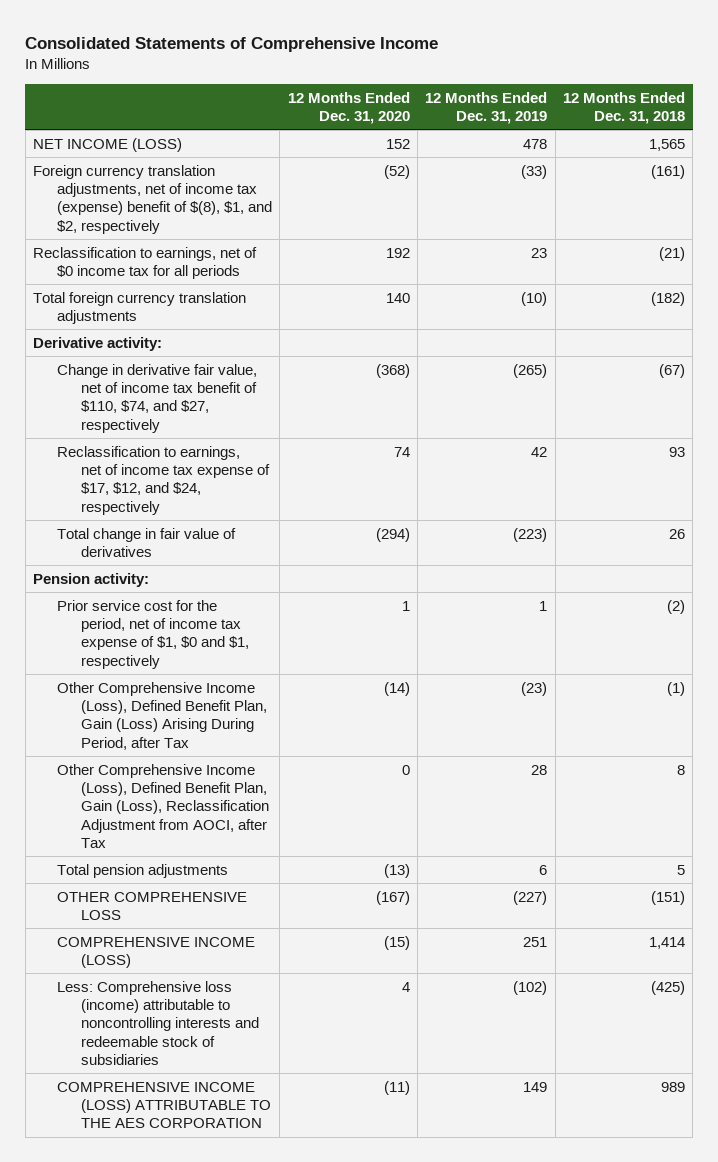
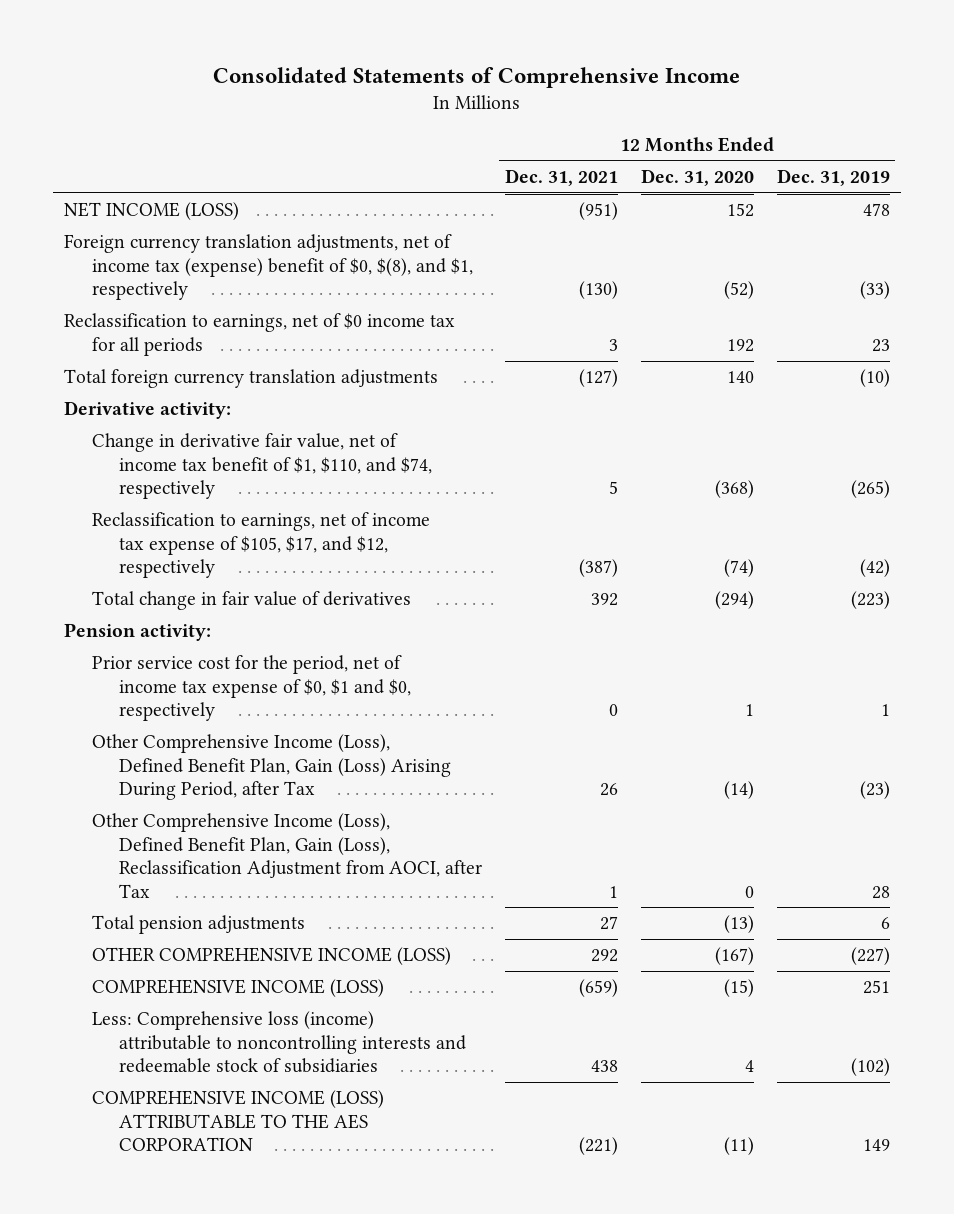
[563,91,686,124] 12 Months Ended Dec. 31, 2018 -> none
none -> [505,169,619,187] Dec. 31, 2021
[33,164,272,234] Foreign currency translation adjustments, net of income tax (expense) benefit of $(8), $1, and $2, respectively -> [64,234,473,301] Foreign currency translation adjustments, net of income tax (expense) benefit of $0, $(8), and $1, respectively
[56,363,257,433] Change in derivative fair value, net of income tax benefit of $110, $74, and $27, respectively -> [91,433,433,500] Change in derivative fair value, net of income tax benefit of $1, $110, and $74, respectively
[56,445,270,515] Reclassification to earnings, net of income tax expense of $17, $12, and $24, respectively -> [91,512,430,579] Reclassification to earnings, net of income tax expense of $105, $17, and $12, respectively
[393,446,410,457] 74 -> [723,559,754,578] (74)
[531,446,548,457] 42 -> [859,559,890,578] (42)
[56,599,249,669] Prior service cost for the period, net of income tax expense of $1, $0 and $1, respectively -> [91,655,412,722] Prior service cost for the period, net of income tax expense of $0, $1 and $0, respectively
[56,891,247,920] OTHER COMPREHENSIVE LOSS -> [91,947,451,966] OTHER COMPREHENSIVE INCOME (LOSS)

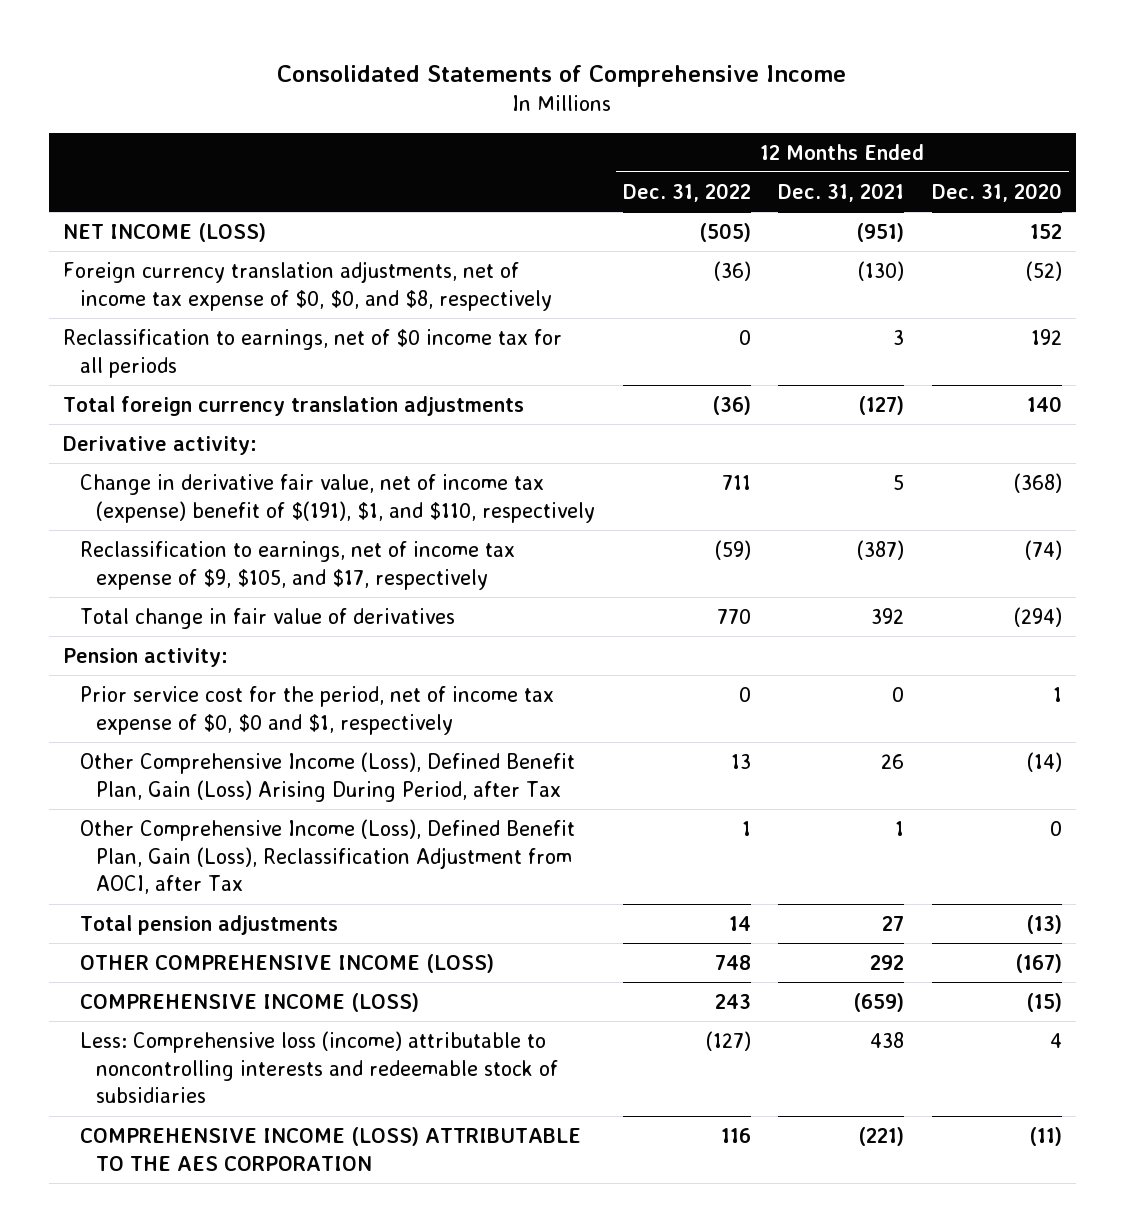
[776,169,890,187] Dec. 31, 2019 -> none
none -> [622,182,751,202] Dec. 31, 2022
[64,234,473,301] Foreign currency translation adjustments, net of income tax (expense) benefit of $0, $(8), and $1, respectively -> [62,260,552,311] Foreign currency translation adjustments, net of income tax expense of $0, $0, and $8, respectively
[91,433,433,500] Change in derivative fair value, net of income tax benefit of $1, $110, and $74, respectively -> [79,473,596,523] Change in derivative fair value, net of income tax (expense) benefit of $(191), $1, and $110, respectively
[91,512,430,579] Reclassification to earnings, net of income tax expense of $105, $17, and $12, respectively -> [79,540,515,590] Reclassification to earnings, net of income tax expense of $9, $105, and $17, respectively
[91,655,412,722] Prior service cost for the period, net of income tax expense of $0, $1 and $0, respectively -> [79,685,554,735] Prior service cost for the period, net of income tax expense of $0, $0 and $1, respectively

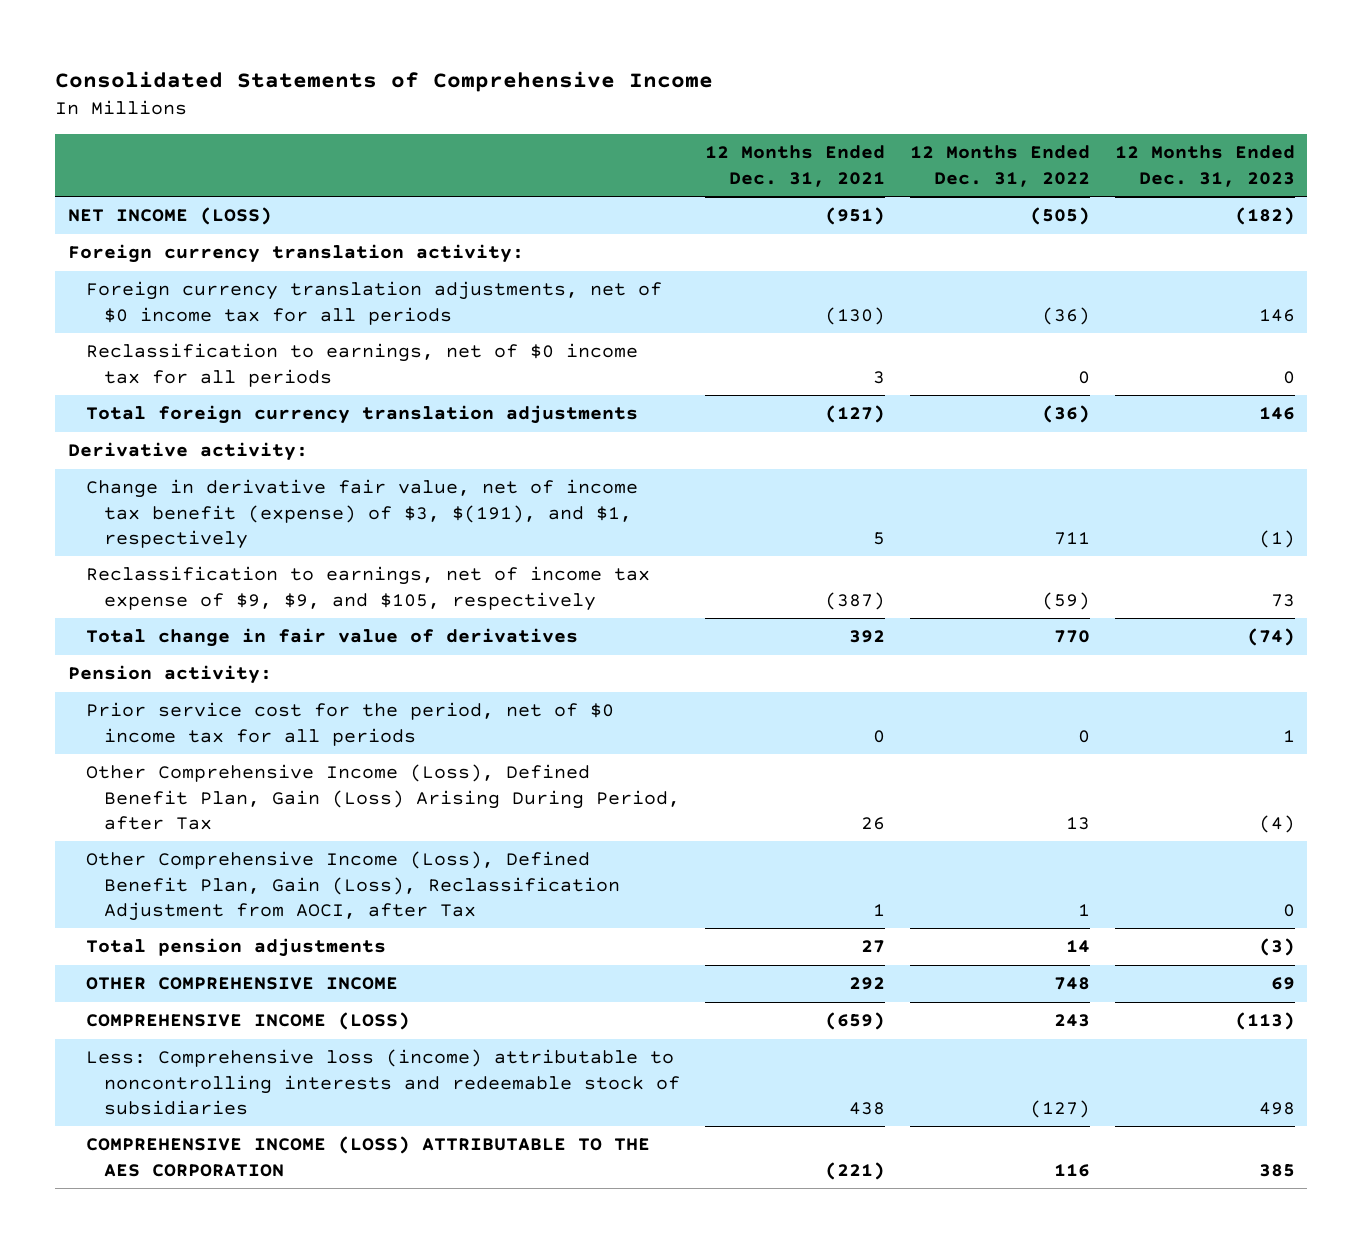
[931,182,1062,202] Dec. 31, 2020 -> none
none -> [1114,145,1295,187] 12 Months Ended Dec. 31, 2023
none -> [67,244,524,264] Foreign currency translation activity:
[62,260,552,311] Foreign currency translation adjustments, net of income tax expense of $0, $0, and $8, respectively -> [85,281,662,325] Foreign currency translation adjustments, net of $0 income tax for all periods
[79,473,596,523] Change in derivative fair value, net of income tax (expense) benefit of $(191), $1, and $110, respectively -> [85,479,638,550] Change in derivative fair value, net of income tax benefit (expense) of $3, $(191), and $1, respectively
[79,540,515,590] Reclassification to earnings, net of income tax expense of $9, $105, and $17, respectively -> [85,566,650,611] Reclassification to earnings, net of income tax expense of $9, $9, and $105, respectively
[79,685,554,735] Prior service cost for the period, net of income tax expense of $0, $0 and $1, respectively -> [85,702,614,746] Prior service cost for the period, net of $0 income tax for all periods
[79,953,494,973] OTHER COMPREHENSIVE INCOME (LOSS) -> [85,977,398,991] OTHER COMPREHENSIVE INCOME

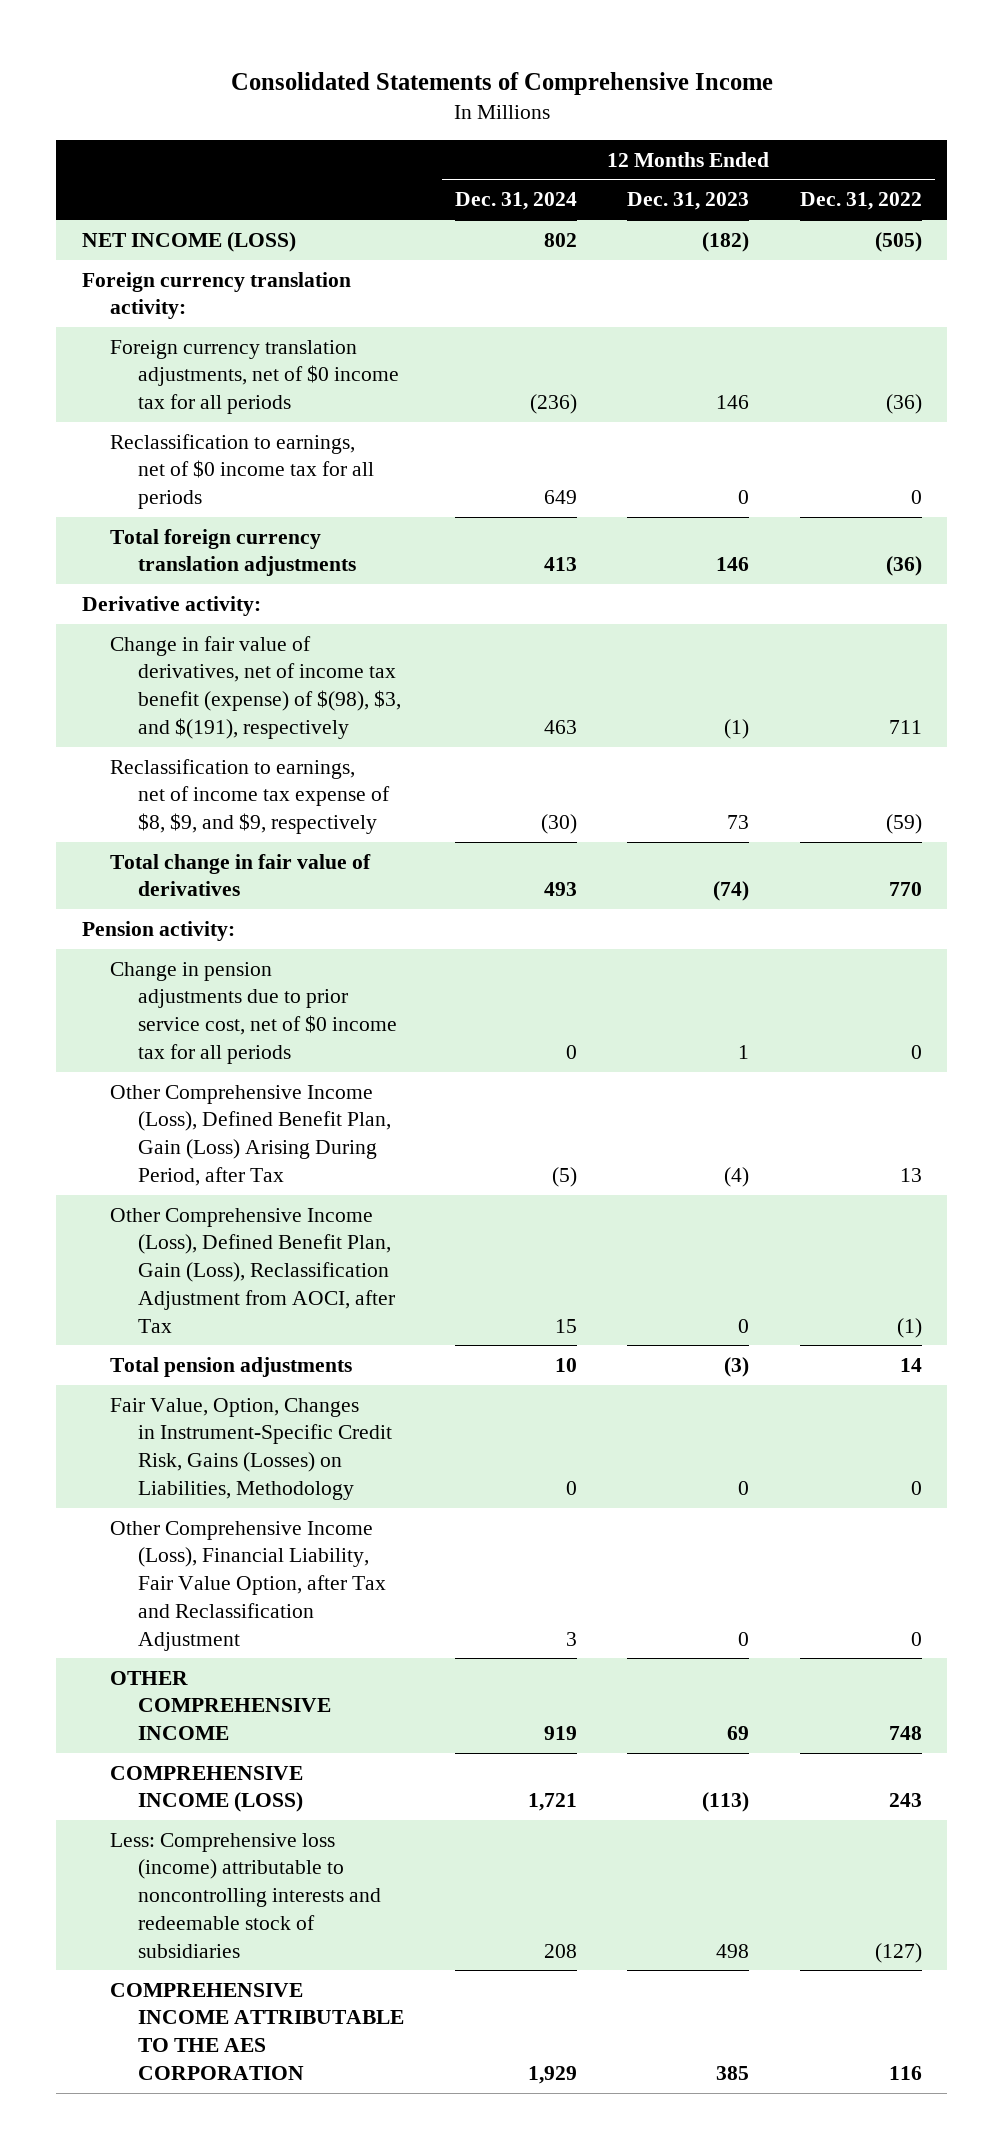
[704,145,885,187] 12 Months Ended Dec. 31, 2021 -> none
none -> [454,192,577,211] Dec. 31, 2024
[85,479,638,550] Change in derivative fair value, net of income tax benefit (expense) of $3, $(191), and $1, respectively -> [110,635,402,739] Change in fair value of derivatives, net of income tax benefit (expense) of $(98), $3, and $(191), respectively
[85,566,650,611] Reclassification to earnings, net of income tax expense of $9, $9, and $105, respectively -> [110,758,391,835] Reclassification to earnings, net of income tax expense of $8, $9, and $9, respectively
[85,702,614,746] Prior service cost for the period, net of $0 income tax for all periods -> [110,961,398,1064] Change in pension adjustments due to prior service cost, net of $0 income tax for all periods
[1077,904,1090,917] 1 -> [897,1317,923,1338] (1)
none -> [110,1397,393,1500] Fair Value, Option, Changes in Instrument-Specific Credit Risk, Gains (Losses) on Liabilities, Methodology
none -> [110,1520,387,1651] Other Comprehensive Income (Loss), Financial Liability, Fair Value Option, after Tax and Reclassification Adjustment
[85,1136,650,1177] COMPREHENSIVE INCOME (LOSS) ATTRIBUTABLE TO THE AES CORPORATION -> [110,1982,405,2080] COMPREHENSIVE INCOME ATTRIBUTABLE TO THE AES CORPORATION

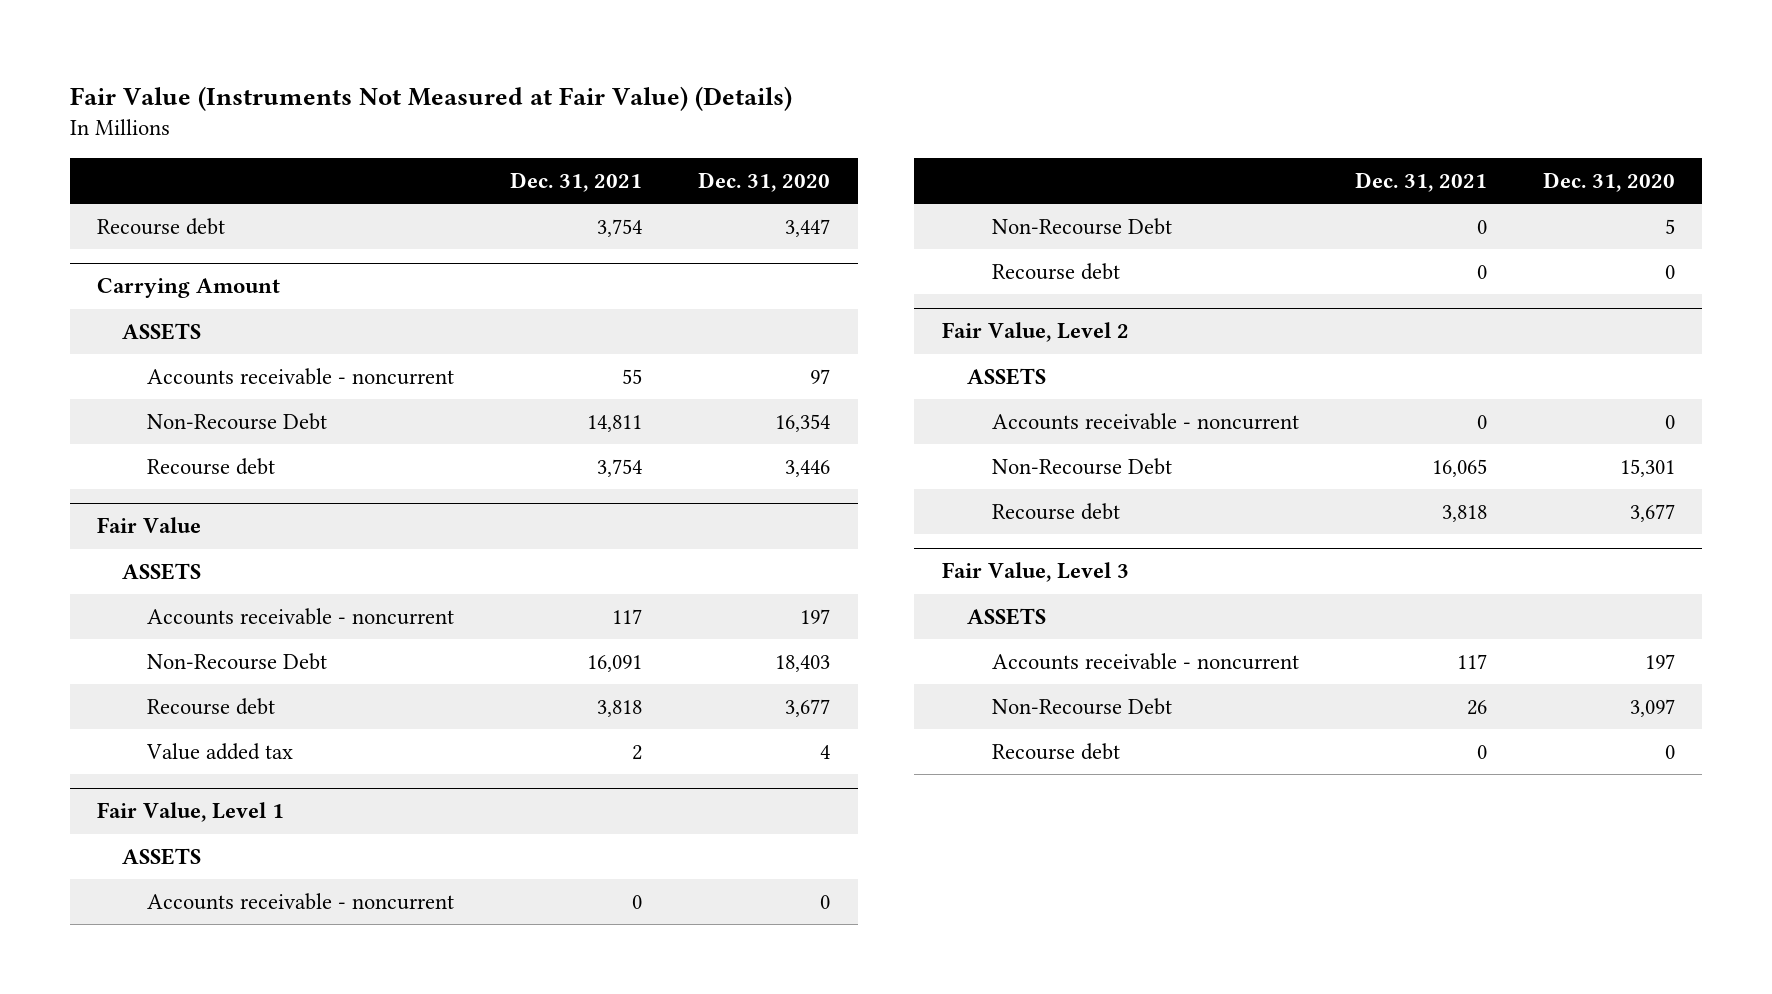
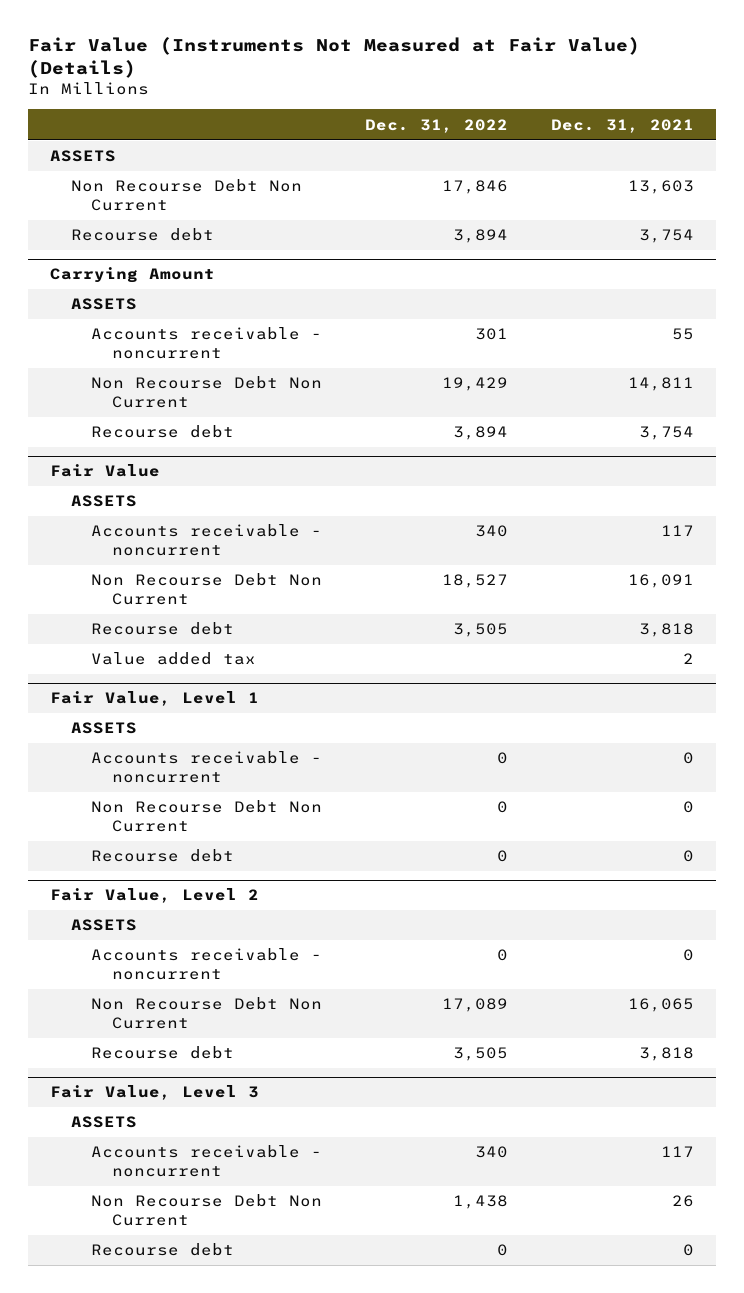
[697,172,830,193] Dec. 31, 2020 -> none
none -> [365,118,509,133] Dec. 31, 2022
none -> [49,150,116,163] ASSETS
none -> [70,179,302,211] Non Recourse Debt Non Current
[147,413,328,431] Non-Recourse Debt -> [91,376,323,408] Non Recourse Debt Non Current
[147,653,328,671] Non-Recourse Debt -> [91,573,323,605] Non Recourse Debt Non Current
[992,218,1173,236] Non-Recourse Debt -> [91,800,323,832] Non Recourse Debt Non Current
[992,458,1173,476] Non-Recourse Debt -> [91,997,323,1029] Non Recourse Debt Non Current
[992,698,1173,716] Non-Recourse Debt -> [91,1194,323,1226] Non Recourse Debt Non Current

